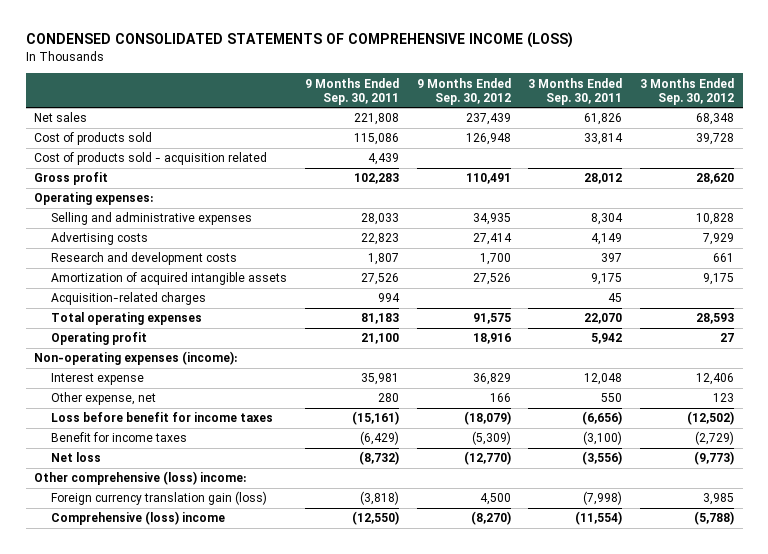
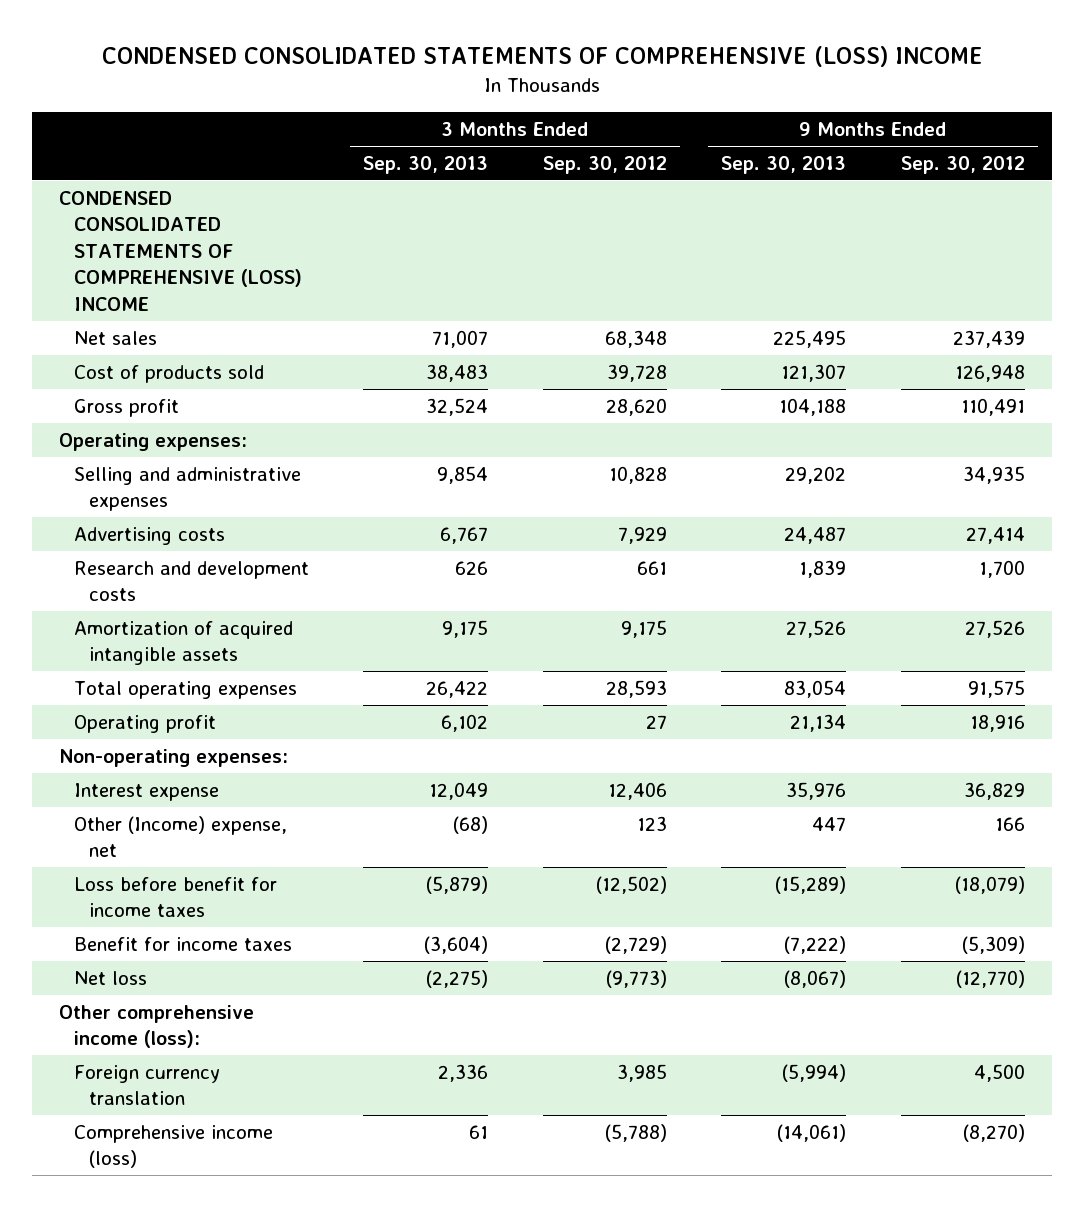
[25,32,573,49] CONDENSED CONSOLIDATED STATEMENTS OF COMPREHENSIVE INCOME (LOSS) -> [101,45,983,67] CONDENSED CONSOLIDATED STATEMENTS OF COMPREHENSIVE (LOSS) INCOME
[305,77,400,105] 9 Months Ended Sep. 30, 2011 -> none
[528,77,623,105] 3 Months Ended Sep. 30, 2011 -> none
none -> [363,156,489,175] Sep. 30, 2013
none -> [721,156,847,175] Sep. 30, 2013
none -> [59,190,302,311] CONDENSED CONSOLIDATED STATEMENTS OF COMPREHENSIVE (LOSS) INCOME
[34,152,268,166] Cost of products sold - acquisition related -> none
[51,292,207,306] Acquisition-related charges -> none
[34,351,238,366] Non-operating expenses (income): -> [59,748,289,767] Non-operating expenses:
[51,392,157,406] Other expense, net -> [73,815,287,858] Other (Income) expense, net
[34,471,247,486] Other comprehensive (loss) income: -> [59,1004,255,1049] Other comprehensive income (loss):
[51,491,268,506] Foreign currency translation gain (loss) -> [73,1064,220,1106] Foreign currency translation
[51,511,226,526] Comprehensive (loss) income -> [73,1124,273,1169] Comprehensive income (loss)

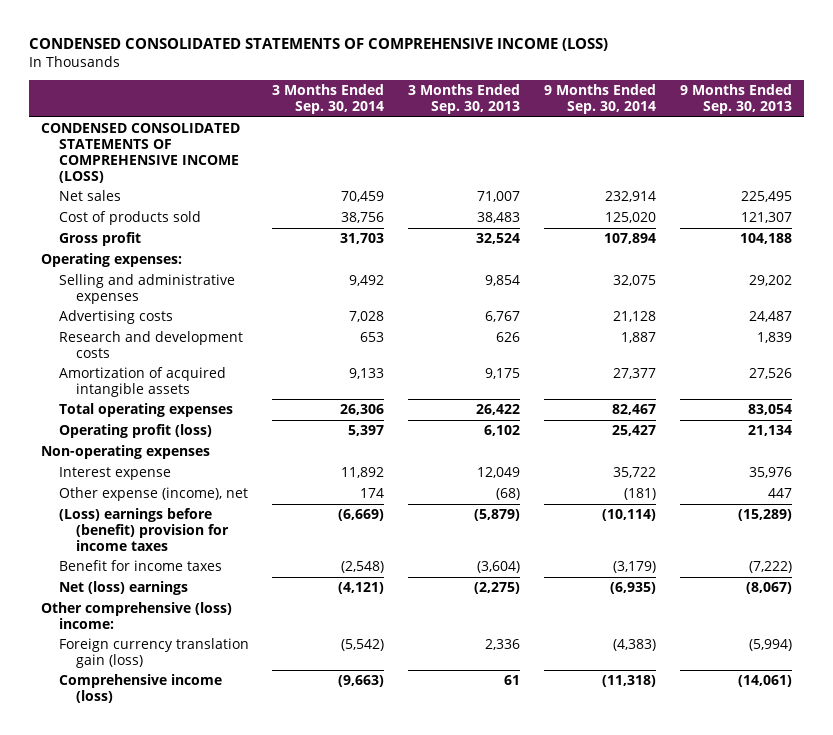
[101,45,983,67] CONDENSED CONSOLIDATED STATEMENTS OF COMPREHENSIVE (LOSS) INCOME -> [28,38,608,52] CONDENSED CONSOLIDATED STATEMENTS OF COMPREHENSIVE INCOME (LOSS)
[542,156,667,175] Sep. 30, 2012 -> none
[900,156,1025,175] Sep. 30, 2012 -> none
none -> [272,84,385,115] 3 Months Ended Sep. 30, 2014
none -> [544,84,657,115] 9 Months Ended Sep. 30, 2014
[59,190,302,311] CONDENSED CONSOLIDATED STATEMENTS OF COMPREHENSIVE (LOSS) INCOME -> [40,123,240,183] CONDENSED CONSOLIDATED STATEMENTS OF COMPREHENSIVE INCOME (LOSS)
[73,714,216,733] Operating profit -> [58,424,212,439] Operating profit (loss)
[59,748,289,767] Non-operating expenses: -> [40,445,210,460] Non-operating expenses
[73,815,287,858] Other (Income) expense, net -> [58,487,248,502] Other expense (income), net
[73,876,277,918] Loss before benefit for income taxes -> [58,508,230,551] (Loss) earnings before (benefit) provision for income taxes
[73,970,147,985] Net loss -> [58,581,188,596] Net (loss) earnings
[59,1004,255,1049] Other comprehensive income (loss): -> [40,602,232,629] Other comprehensive (loss) income:
[73,1064,220,1106] Foreign currency translation -> [58,638,249,668] Foreign currency translation gain (loss)

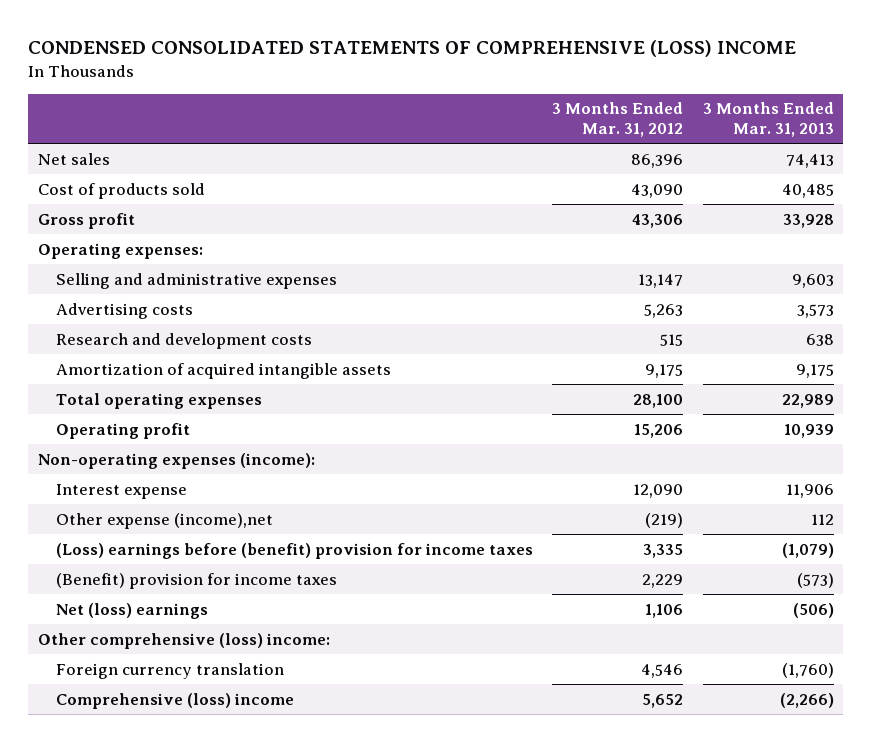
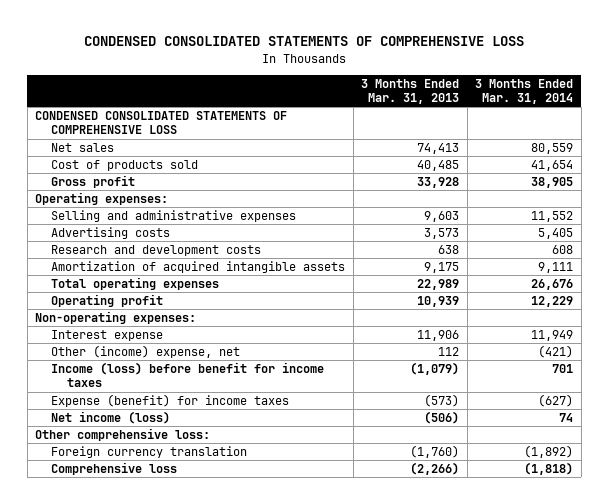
[28,40,797,58] CONDENSED CONSOLIDATED STATEMENTS OF COMPREHENSIVE (LOSS) INCOME -> [84,36,525,47] CONDENSED CONSOLIDATED STATEMENTS OF COMPREHENSIVE LOSS
[552,102,684,138] 3 Months Ended Mar. 31, 2012 -> none
none -> [475,78,574,105] 3 Months Ended Mar. 31, 2014
none -> [35,111,288,135] CONDENSED CONSOLIDATED STATEMENTS OF COMPREHENSIVE LOSS
[37,452,315,469] Non-operating expenses (income): -> [35,311,197,325] Non-operating expenses:
[56,512,274,529] Other expense (income),net -> [51,345,241,359] Other (income) expense, net
[56,542,534,559] (Loss) earnings before (benefit) provision for income taxes -> [51,362,325,388] Income (loss) before benefit for income taxes
[56,572,338,589] (Benefit) provision for income taxes -> [51,394,290,408] Expense (benefit) for income taxes
[56,602,209,619] Net (loss) earnings -> [51,411,171,425] Net income (loss)
[37,632,330,649] Other comprehensive (loss) income: -> [35,428,211,442] Other comprehensive loss:
[56,692,295,709] Comprehensive (loss) income -> [51,462,178,476] Comprehensive loss

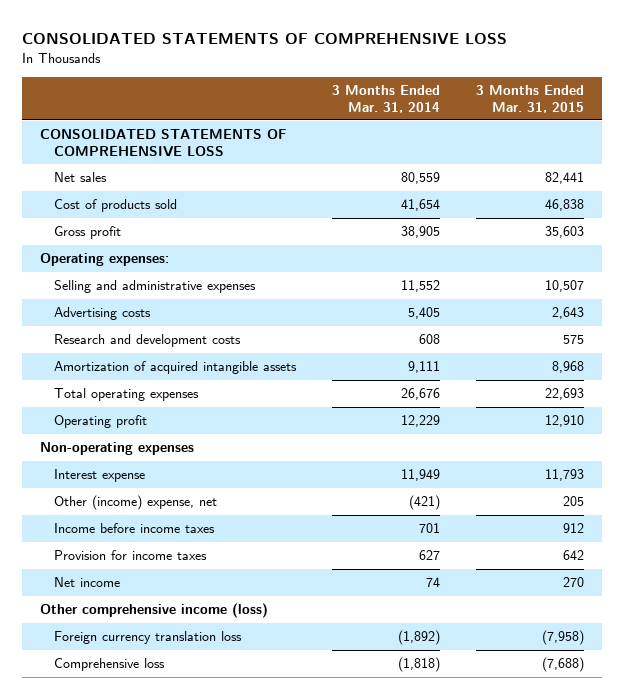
[84,36,525,47] CONDENSED CONSOLIDATED STATEMENTS OF COMPREHENSIVE LOSS -> [22,33,508,45] CONSOLIDATED STATEMENTS OF COMPREHENSIVE LOSS
[361,78,460,105] 3 Months Ended Mar. 31, 2013 -> none
none -> [476,85,585,113] 3 Months Ended Mar. 31, 2015
[35,111,288,135] CONDENSED CONSOLIDATED STATEMENTS OF COMPREHENSIVE LOSS -> [40,129,288,157] CONSOLIDATED STATEMENTS OF COMPREHENSIVE LOSS
[35,311,197,325] Non-operating expenses: -> [40,442,195,456] Non-operating expenses
[51,362,325,388] Income (loss) before benefit for income taxes -> [54,523,216,534] Income before income taxes
[51,394,290,408] Expense (benefit) for income taxes -> [54,550,208,561] Provision for income taxes
[538,394,574,408] (627) -> [419,550,441,561] 627
[51,411,171,425] Net income (loss) -> [54,577,121,588] Net income
[35,428,211,442] Other comprehensive loss: -> [40,603,269,619] Other comprehensive income (loss)
[51,446,248,459] Foreign currency translation -> [54,631,243,645] Foreign currency translation loss

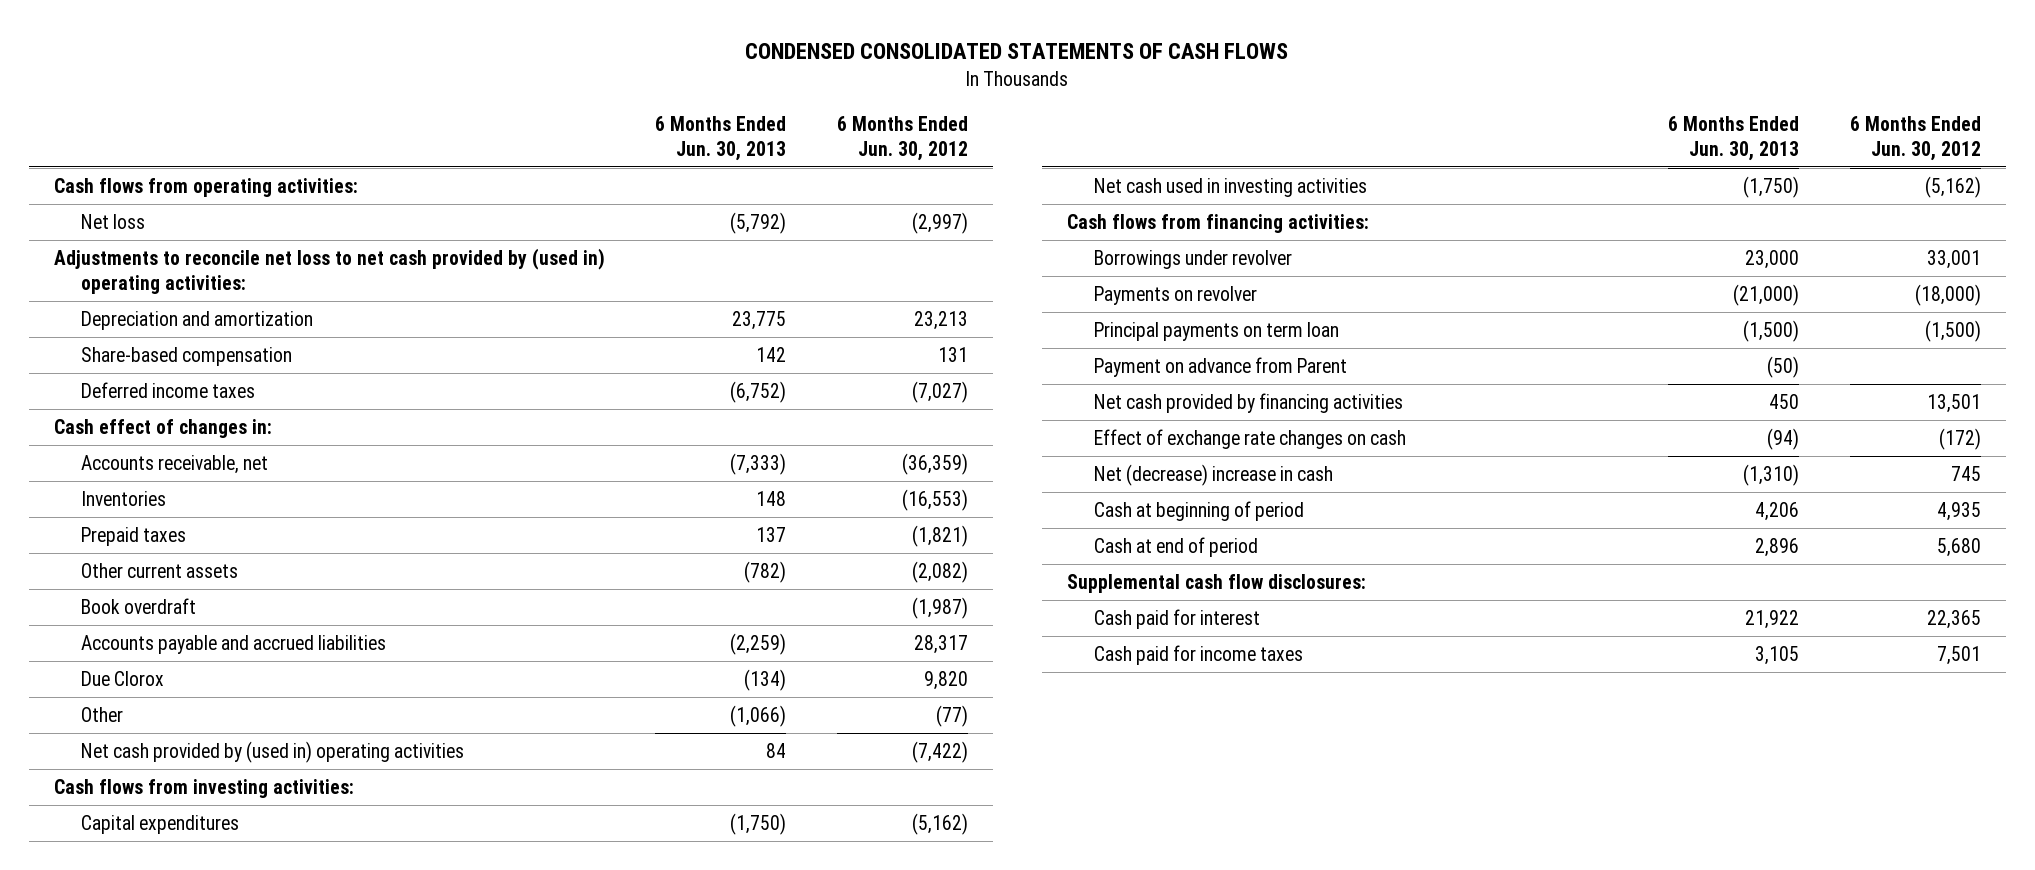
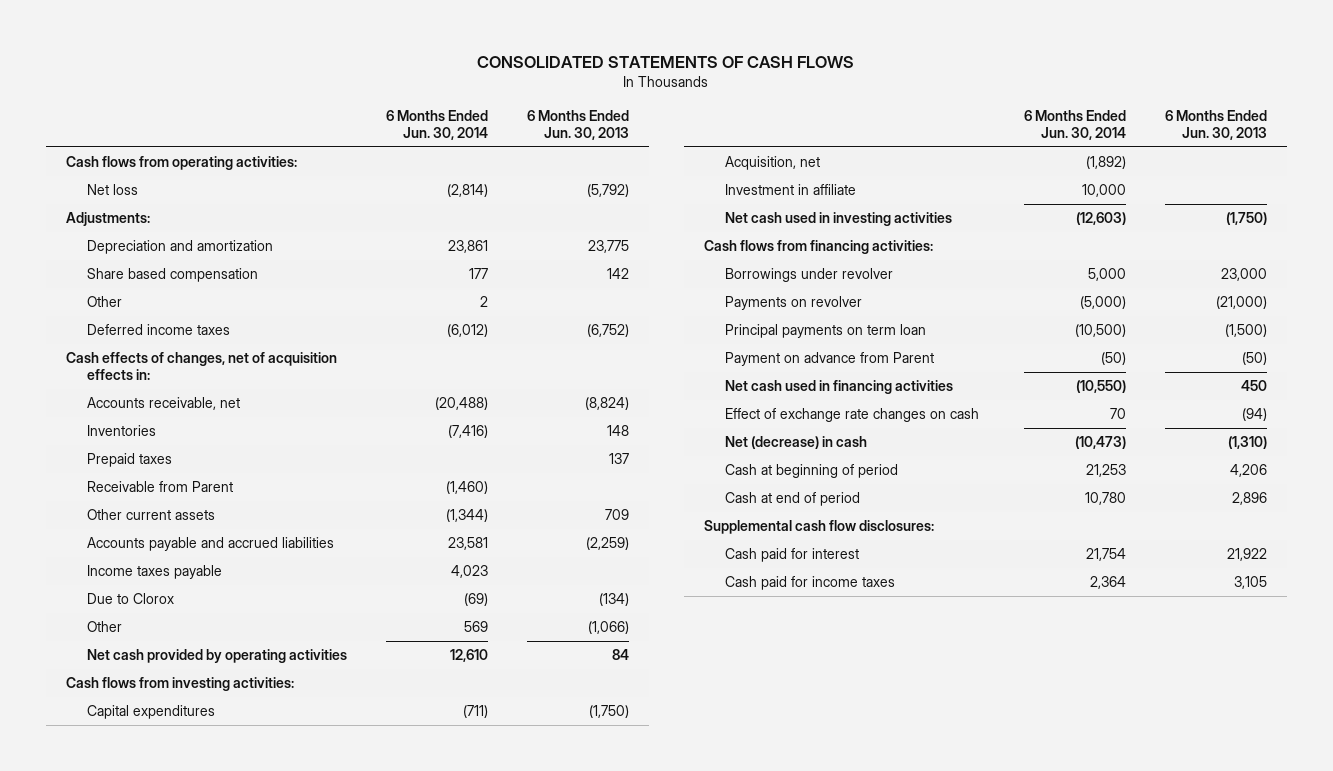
[745,43,1289,60] CONDENSED CONSOLIDATED STATEMENTS OF CASH FLOWS -> [477,56,855,69] CONSOLIDATED STATEMENTS OF CASH FLOWS
[836,115,968,161] 6 Months Ended Jun. 30, 2012 -> none
none -> [386,109,489,141] 6 Months Ended Jun. 30, 2014
[54,248,606,295] Adjustments to reconcile net loss to net cash provided by (used in) operating activities: -> [65,211,150,226] Adjustments:
[81,347,293,367] Share-based compensation -> [87,267,259,282] Share based compensation
none -> [87,295,123,307] Other
[54,419,273,439] Cash effect of changes in: -> [65,351,337,381] Cash effects of changes, net of acquisition effects in:
[730,453,787,476] (7,333) -> [585,396,630,410] (8,824)
[81,598,197,615] Book overdraft -> none
none -> [87,480,234,492] Receivable from Parent
[744,561,787,584] (782) -> [605,508,630,520] 709
none -> [87,564,223,579] Income taxes payable
[81,671,165,687] Due Clorox -> [87,592,175,604] Due to Clorox
[81,741,465,764] Net cash provided by (used in) operating activities -> [87,648,348,663] Net cash provided by operating activities
none -> [725,155,821,170] Acquisition, net
none -> [725,183,857,195] Investment in affiliate
[1094,393,1404,414] Net cash provided by financing activities -> [725,379,954,394] Net cash used in financing activities
[1094,464,1334,487] Net (decrease) increase in cash -> [725,435,868,449] Net (decrease) in cash

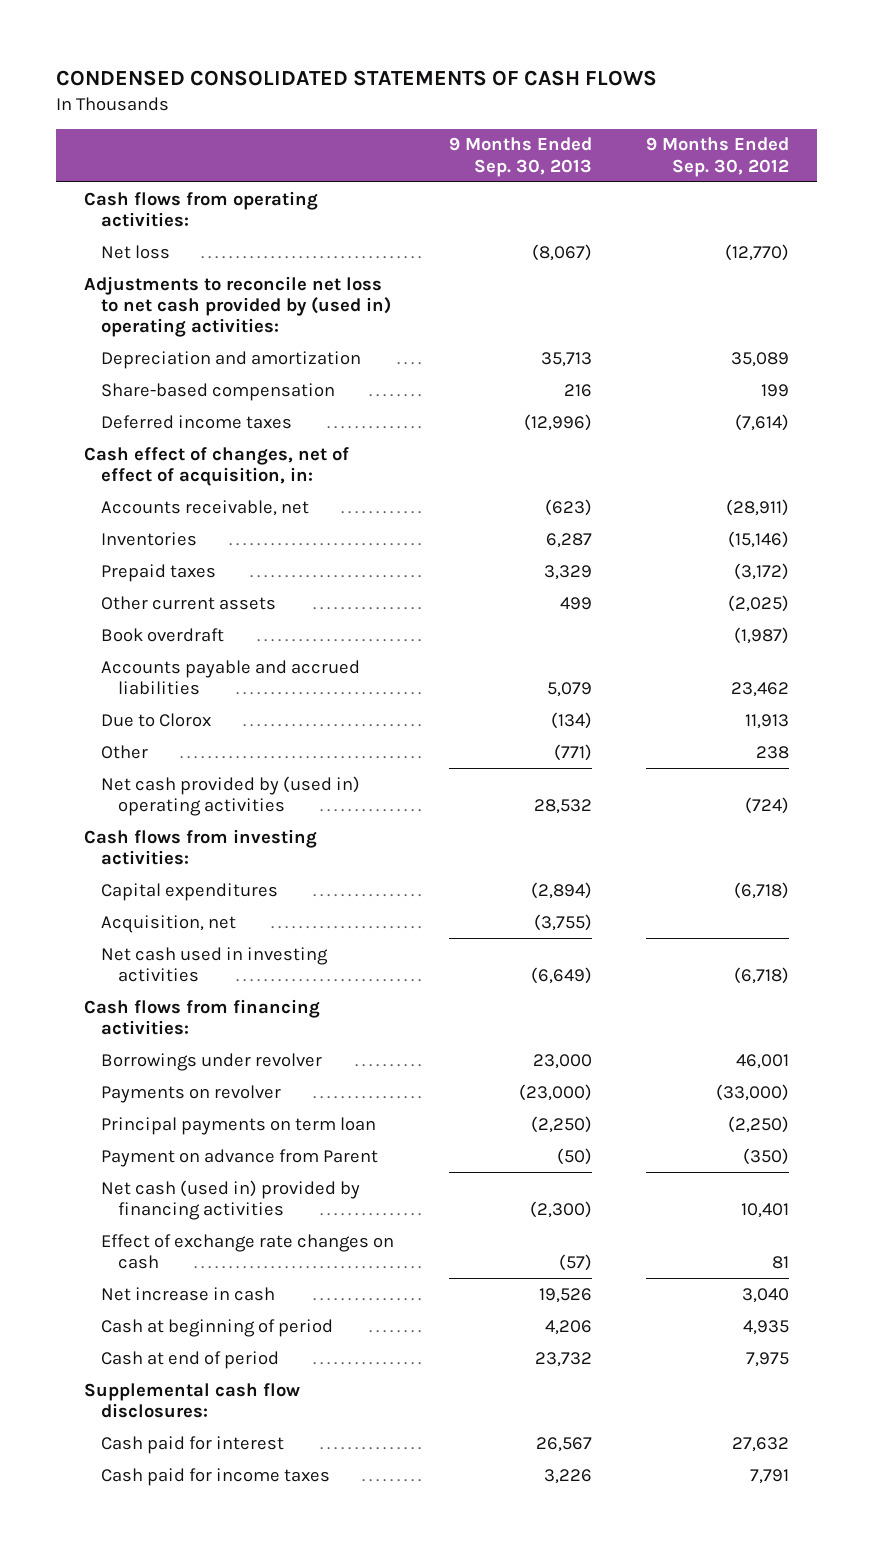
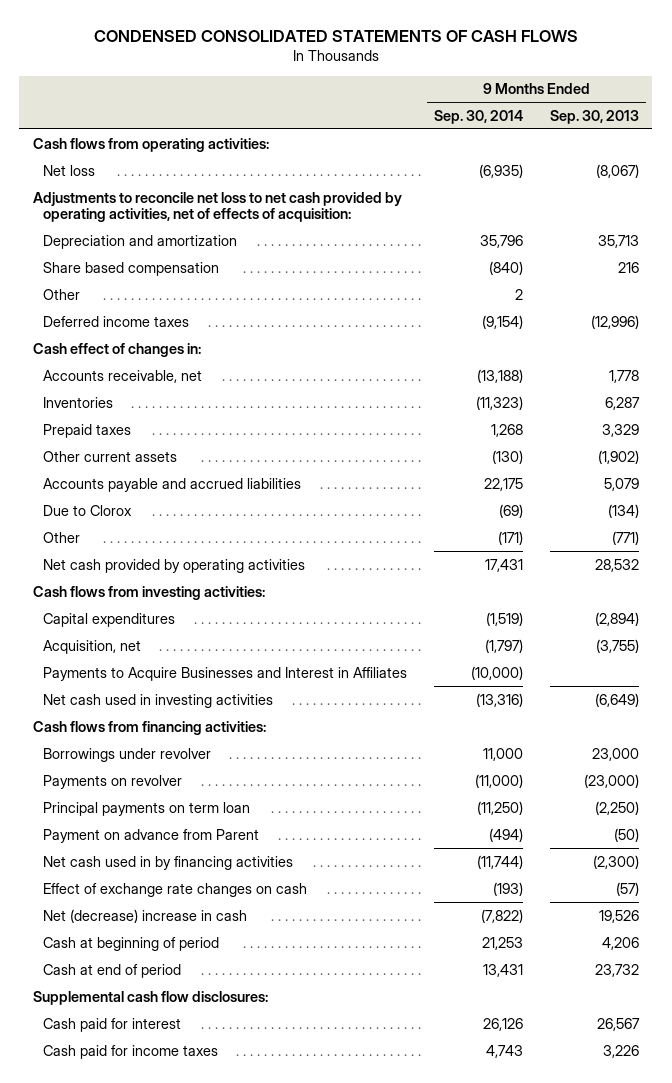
[646,137,790,177] 9 Months Ended Sep. 30, 2012 -> none
none -> [434,109,524,124] Sep. 30, 2014
[83,275,391,338] Adjustments to reconcile net loss to net cash provided by (used in) operating activities: -> [32,191,402,223] Adjustments to reconcile net loss to net cash provided by operating activities, net of effects of acquisition:
[100,382,335,401] Share-based compensation -> [43,261,220,276] Share based compensation
none -> [43,288,81,300] Other
[83,446,349,487] Cash effect of changes, net of effect of acquisition, in: -> [32,342,201,357] Cash effect of changes in:
[544,498,592,516] (623) -> [608,369,639,383] 1,778
[100,627,224,642] Book overdraft -> none
[559,596,592,610] 499 -> [597,449,639,464] (1,902)
[100,775,360,817] Net cash provided by (used in) operating activities -> [43,558,306,573] Net cash provided by operating activities
none -> [43,666,408,681] Payments to Acquire Businesses and Interest in Affiliates
[100,1179,360,1221] Net cash (used in) provided by financing activities -> [43,855,294,870] Net cash used in by financing activities
[100,1286,275,1301] Net increase in cash -> [43,908,248,923] Net (decrease) increase in cash

